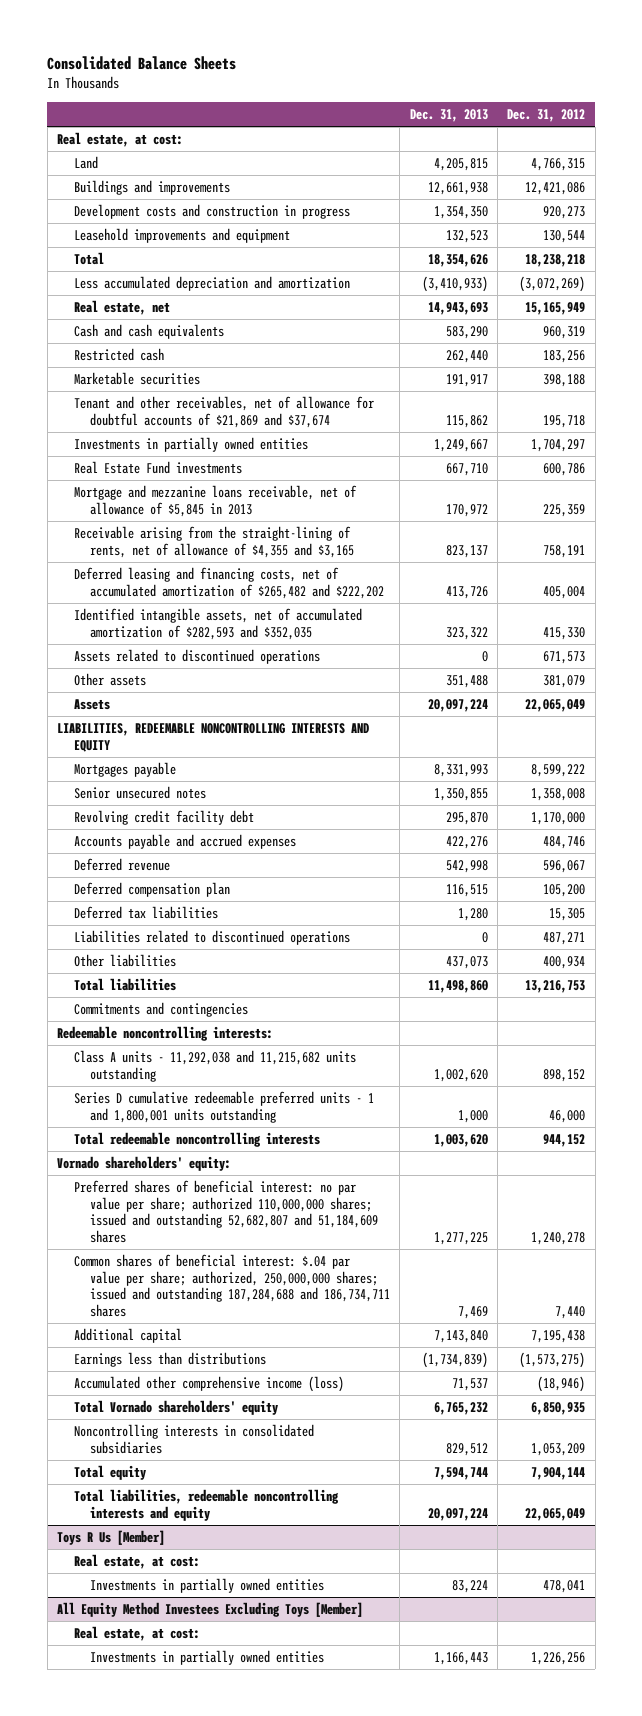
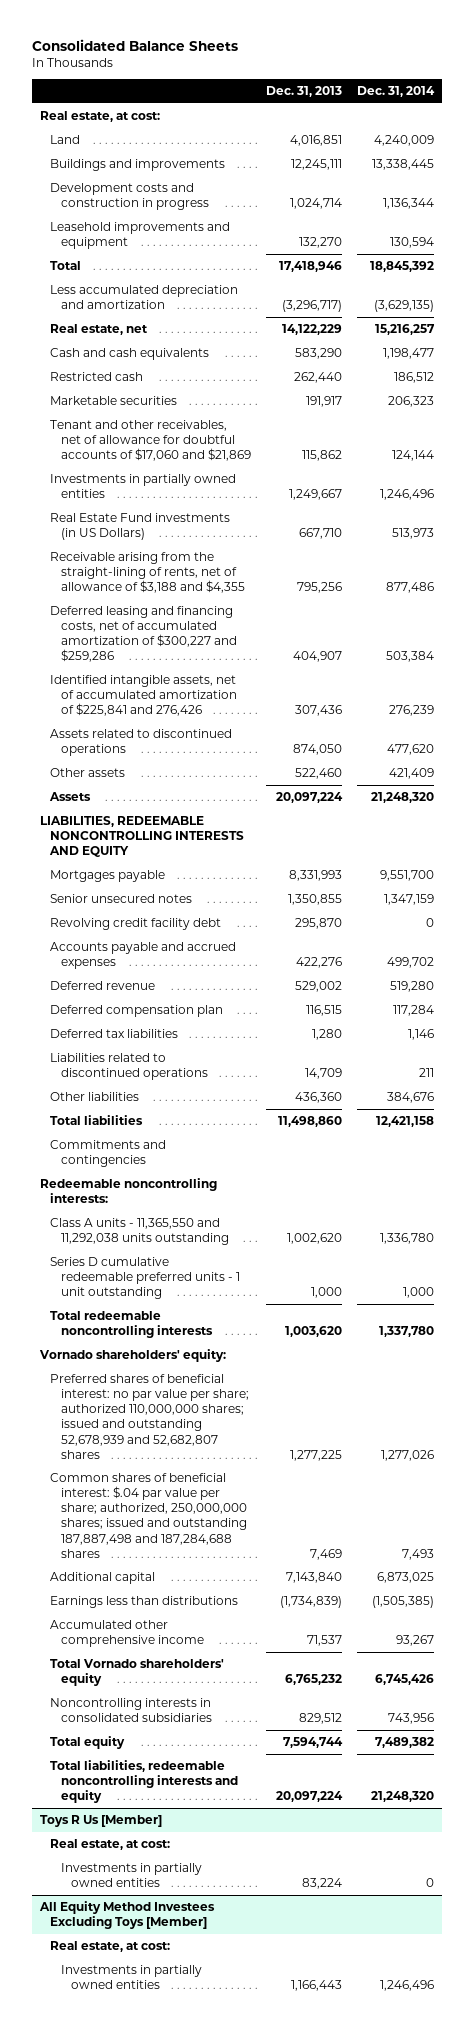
[507,108,586,122] Dec. 31, 2012 -> none
none -> [357,85,436,97] Dec. 31, 2014
[433,157,488,171] 4,205,815 -> [290,135,343,147] 4,016,851
[427,181,488,195] 12,661,938 -> [291,159,343,171] 12,245,111
[433,205,488,219] 1,354,350 -> [290,198,343,210] 1,024,714
[445,229,488,243] 132,523 -> [299,237,343,249] 132,270
[427,253,488,267] 18,354,626 -> [279,261,343,273] 17,418,946
[421,275,488,292] (3,410,933) -> [282,300,343,313] (3,296,717)
[427,301,488,315] 14,943,693 -> [282,324,343,336] 14,122,229
[73,395,374,428] Tenant and other receivables, net of allowance for doubtful accounts of $21,869 and $37,674 -> [50,420,251,462] Tenant and other receivables, net of allowance for doubtful accounts of $17,060 and $21,869
[73,484,357,517] Mortgage and mezzanine loans receivable, net of allowance of $5,845 in 2013 -> none
[73,460,242,474] Real Estate Fund investments -> [50,513,231,541] Real Estate Fund investments (in US Dollars)
[73,525,354,558] Receivable arising from the straight-lining of rents, net of allowance of $4,355 and $3,165 -> [50,552,245,594] Receivable arising from the straight-lining of rents, net of allowance of $3,188 and $4,355
[445,544,488,558] 823,137 -> [297,582,343,594] 795,256
[73,566,384,599] Deferred leasing and financing costs, net of accumulated amortization of $265,482 and $222,202 -> [50,606,237,663] Deferred leasing and financing costs, net of accumulated amortization of $300,227 and $259,286
[445,585,488,599] 413,726 -> [293,651,343,663] 404,907
[73,607,362,640] Identified intangible assets, net of accumulated amortization of $282,593 and $352,035 -> [50,675,237,717] Identified intangible assets, net of accumulated amortization of $225,841 and 276,426
[445,626,488,640] 323,322 -> [295,705,343,717] 307,436
[481,650,488,662] 0 -> [293,744,343,756] 874,050
[445,674,488,688] 351,488 -> [295,768,343,780] 522,460
[445,859,488,873] 542,998 -> [295,981,343,993] 529,002
[481,931,488,943] 0 -> [305,1068,343,1080] 14,709
[445,955,488,969] 437,073 -> [295,1092,343,1104] 436,360
[73,1049,356,1082] Class A units - 11,292,038 and 11,215,682 units outstanding -> [50,1218,229,1246] Class A units - 11,365,550 and 11,292,038 units outstanding
[73,1090,374,1123] Series D cumulative redeemable preferred units - 1 and 1,800,001 units outstanding -> [50,1257,240,1300] Series D cumulative redeemable preferred units - 1 unit outstanding
[73,1179,378,1244] Preferred shares of beneficial interest: no par value per share; authorized 110,000,000 shares; issued and outstanding 52,682,807 and 51,184,609 shares -> [50,1374,249,1459] Preferred shares of beneficial interest: no par value per share; authorized 110,000,000 shares; issued and outstanding 52,678,939 and 52,682,807 shares
[73,1253,390,1318] Common shares of beneficial interest: $.04 par value per share; authorized, 250,000,000 shares; issued and outstanding 187,284,688 and 186,734,711 shares -> [50,1473,247,1558] Common shares of beneficial interest: $.04 par value per share; authorized, 250,000,000 shares; issued and outstanding 187,887,498 and 187,284,688 shares
[73,1375,344,1392] Accumulated other comprehensive income (loss) -> [50,1620,204,1648] Accumulated other comprehensive income

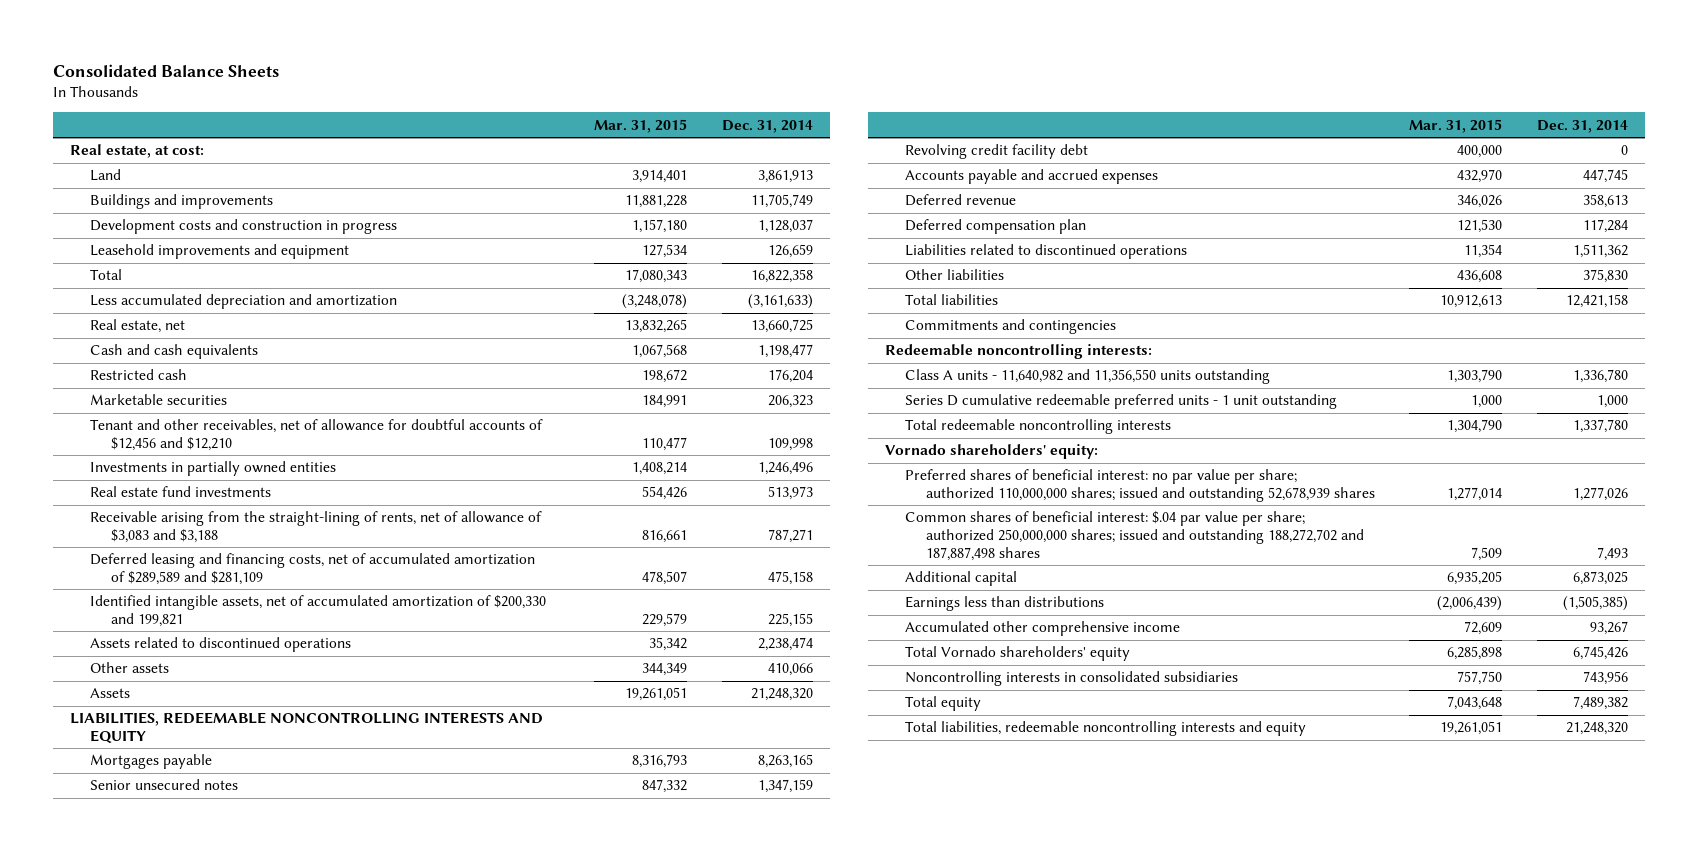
[266,85,343,97] Dec. 31, 2013 -> none
none -> [594,118,688,133] Mar. 31, 2015
[374,135,435,147] 4,240,009 -> [757,170,813,184] 3,861,913
[372,159,435,171] 13,338,445 -> [750,194,813,209] 11,705,749
[383,198,435,210] 1,136,344 -> [757,219,813,234] 1,128,037
[390,237,435,249] 130,594 -> [767,244,813,259] 126,659
[370,261,435,273] 18,845,392 -> [750,269,813,284] 16,822,358
[374,300,435,313] (3,629,135) -> [747,294,813,310] (3,161,633)
[375,324,436,336] 15,216,257 -> [750,319,813,334] 13,660,725
[394,372,435,384] 186,512 -> [767,369,813,384] 176,204
[50,420,251,462] Tenant and other receivables, net of allowance for doubtful accounts of $17,060 and $21,869 -> [90,419,544,451] Tenant and other receivables, net of allowance for doubtful accounts of $12,456 and $12,210
[392,450,435,462] 124,144 -> [767,437,813,451] 109,998
[50,513,231,541] Real Estate Fund investments (in US Dollars) -> [90,486,272,498] Real estate fund investments
[50,552,245,594] Receivable arising from the straight-lining of rents, net of allowance of $3,188 and $4,355 -> [90,511,543,543] Receivable arising from the straight-lining of rents, net of allowance of $3,083 and $3,188
[386,582,435,594] 877,486 -> [767,528,813,543] 787,271
[50,606,237,663] Deferred leasing and financing costs, net of accumulated amortization of $300,227 and $259,286 -> [90,553,536,585] Deferred leasing and financing costs, net of accumulated amortization of $289,589 and $281,109
[386,651,435,663] 503,384 -> [767,570,813,585] 475,158
[50,675,237,717] Identified intangible assets, net of accumulated amortization of $225,841 and 276,426 -> [90,595,547,627] Identified intangible assets, net of accumulated amortization of $200,330 and 199,821
[389,705,435,717] 276,239 -> [767,612,813,627] 225,155
[387,744,435,756] 477,620 -> [757,637,813,652] 2,238,474
[389,768,435,780] 421,409 -> [767,663,813,677] 410,066
[380,870,435,882] 9,551,700 -> [757,754,813,769] 8,263,165
[387,957,435,969] 499,702 -> [1582,169,1628,184] 447,745
[390,981,435,993] 519,280 -> [1582,194,1628,209] 358,613
[50,1029,179,1039] Deferred tax liabilities -> none
[419,1068,435,1078] 211 -> [1572,244,1628,259] 1,511,362
[387,1092,435,1104] 384,676 -> [1582,269,1628,284] 375,830
[50,1218,229,1246] Class A units - 11,365,550 and 11,292,038 units outstanding -> [905,369,1271,385] Class A units - 11,640,982 and 11,356,550 units outstanding
[50,1374,249,1459] Preferred shares of beneficial interest: no par value per share; authorized 110,000,000 shares; issued and outstanding 52,678,939 and 52,682,807 shares -> [905,469,1375,502] Preferred shares of beneficial interest: no par value per share; authorized 110,000,000 shares; issued and outstanding 52,678,939 shares
[50,1473,247,1558] Common shares of beneficial interest: $.04 par value per share; authorized, 250,000,000 shares; issued and outstanding 187,887,498 and 187,284,688 shares -> [905,511,1364,561] Common shares of beneficial interest: $.04 par value per share; authorized 250,000,000 shares; issued and outstanding 188,272,702 and 187,887,498 shares
[39,1815,162,1828] Toys R Us [Member] -> none
[50,1839,171,1851] Real estate, at cost: -> none
[60,1863,202,1888] Investments in partially owned entities -> none
[38,1901,215,1930] All Equity Method Investees Excluding Toys [Member] -> none
[50,1941,171,1953] Real estate, at cost: -> none
[60,1965,202,1990] Investments in partially owned entities -> none

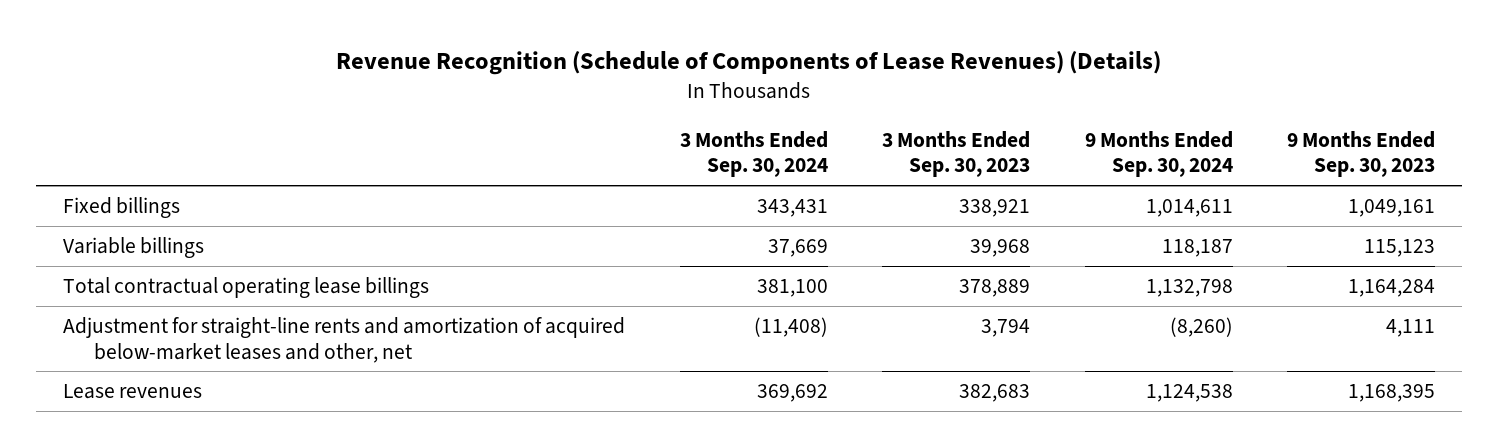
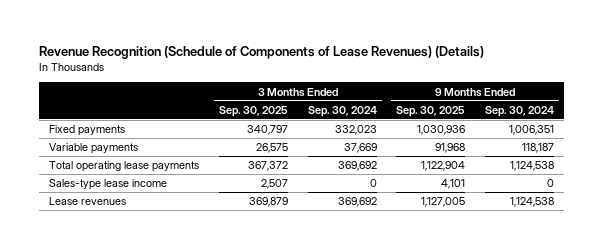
[882,130,1031,178] 3 Months Ended Sep. 30, 2023 -> none
[1286,130,1435,178] 9 Months Ended Sep. 30, 2023 -> none
none -> [218,105,288,117] Sep. 30, 2025
none -> [396,105,466,117] Sep. 30, 2025
[63,317,626,363] Adjustment for straight-line rents and amortization of acquired below-market leases and other, net -> none
[63,197,181,219] Fixed billings -> [48,125,125,137] Fixed payments
[756,199,828,218] 343,431 -> [334,125,377,136] 332,023
[1145,199,1233,218] 1,014,611 -> [509,125,555,136] 1,006,351
[63,237,205,259] Variable billings -> [48,143,138,155] Variable payments
[63,277,430,299] Total contractual operating lease billings -> [48,161,199,173] Total operating lease payments
[756,279,828,298] 381,100 -> [337,161,377,172] 369,692
[1145,279,1233,298] 1,132,798 -> [510,161,555,172] 1,124,538
none -> [48,179,167,191] Sales-type lease income

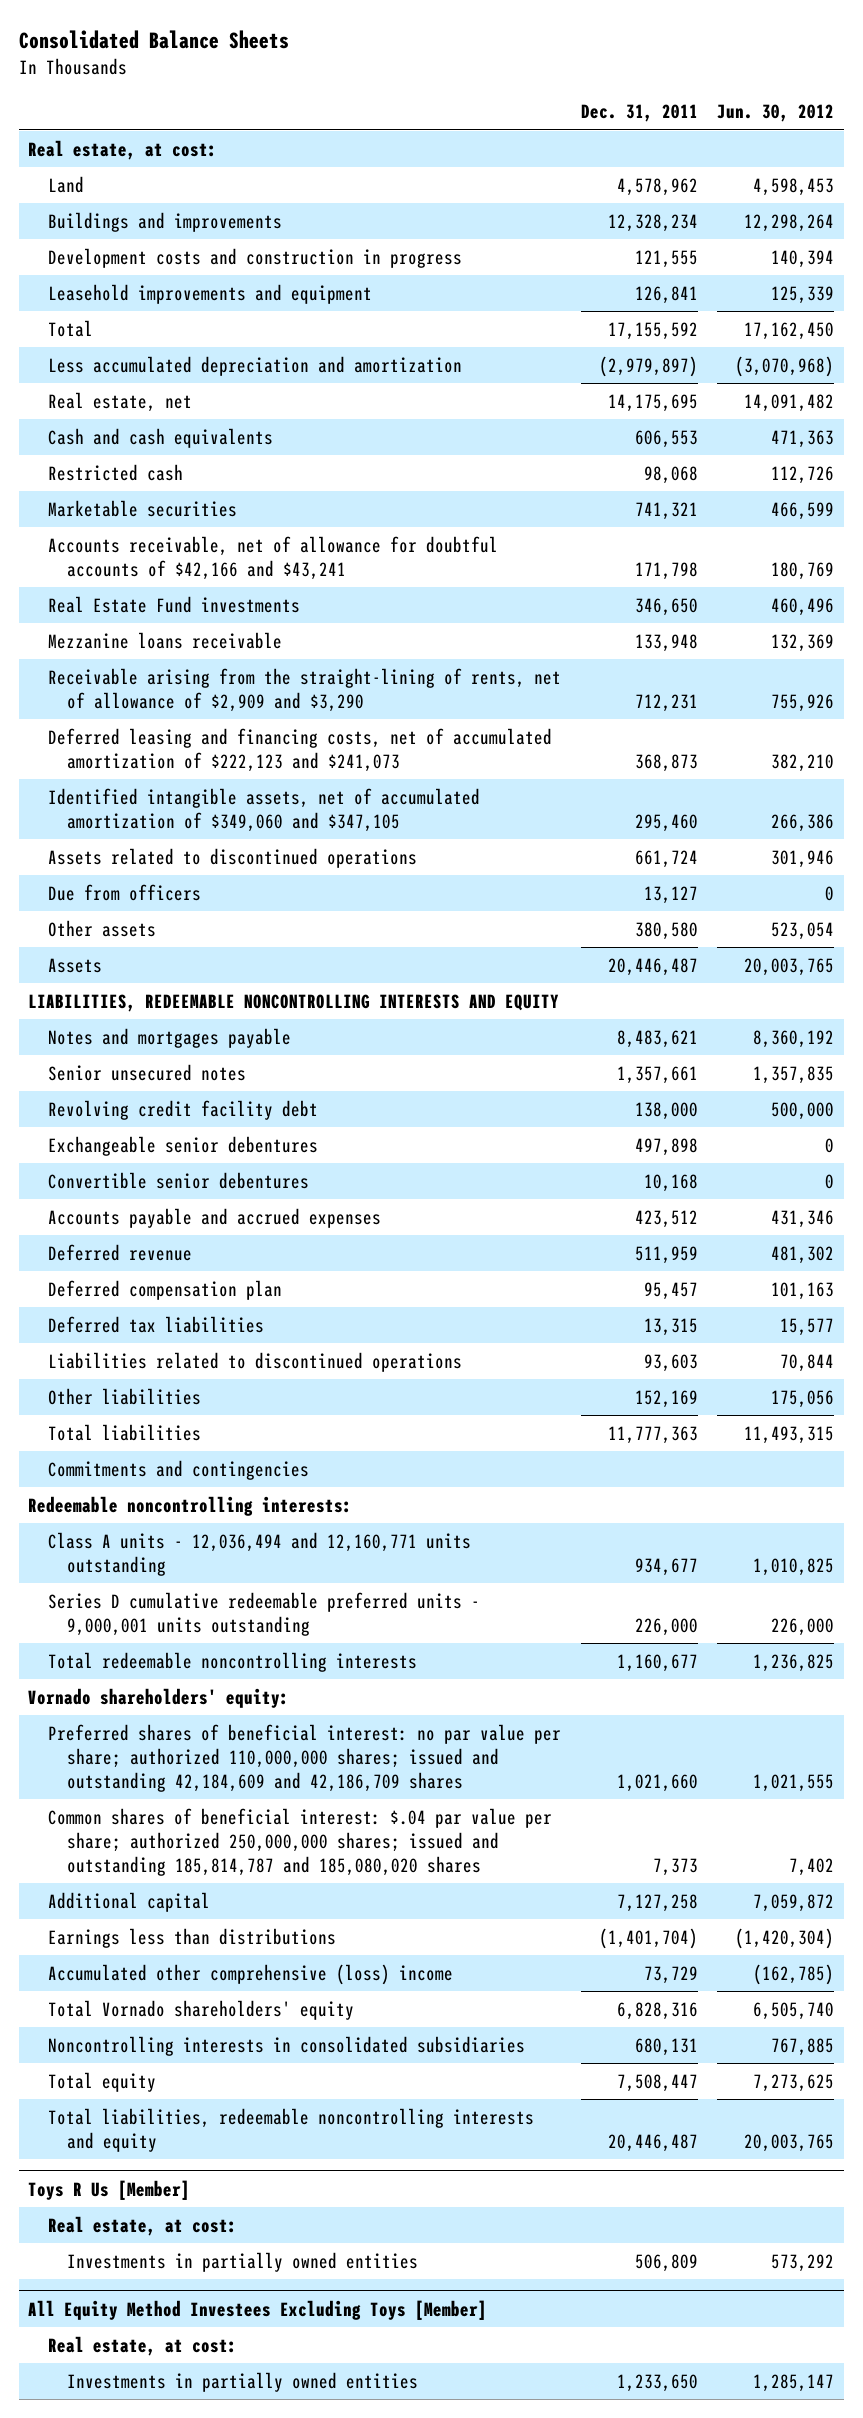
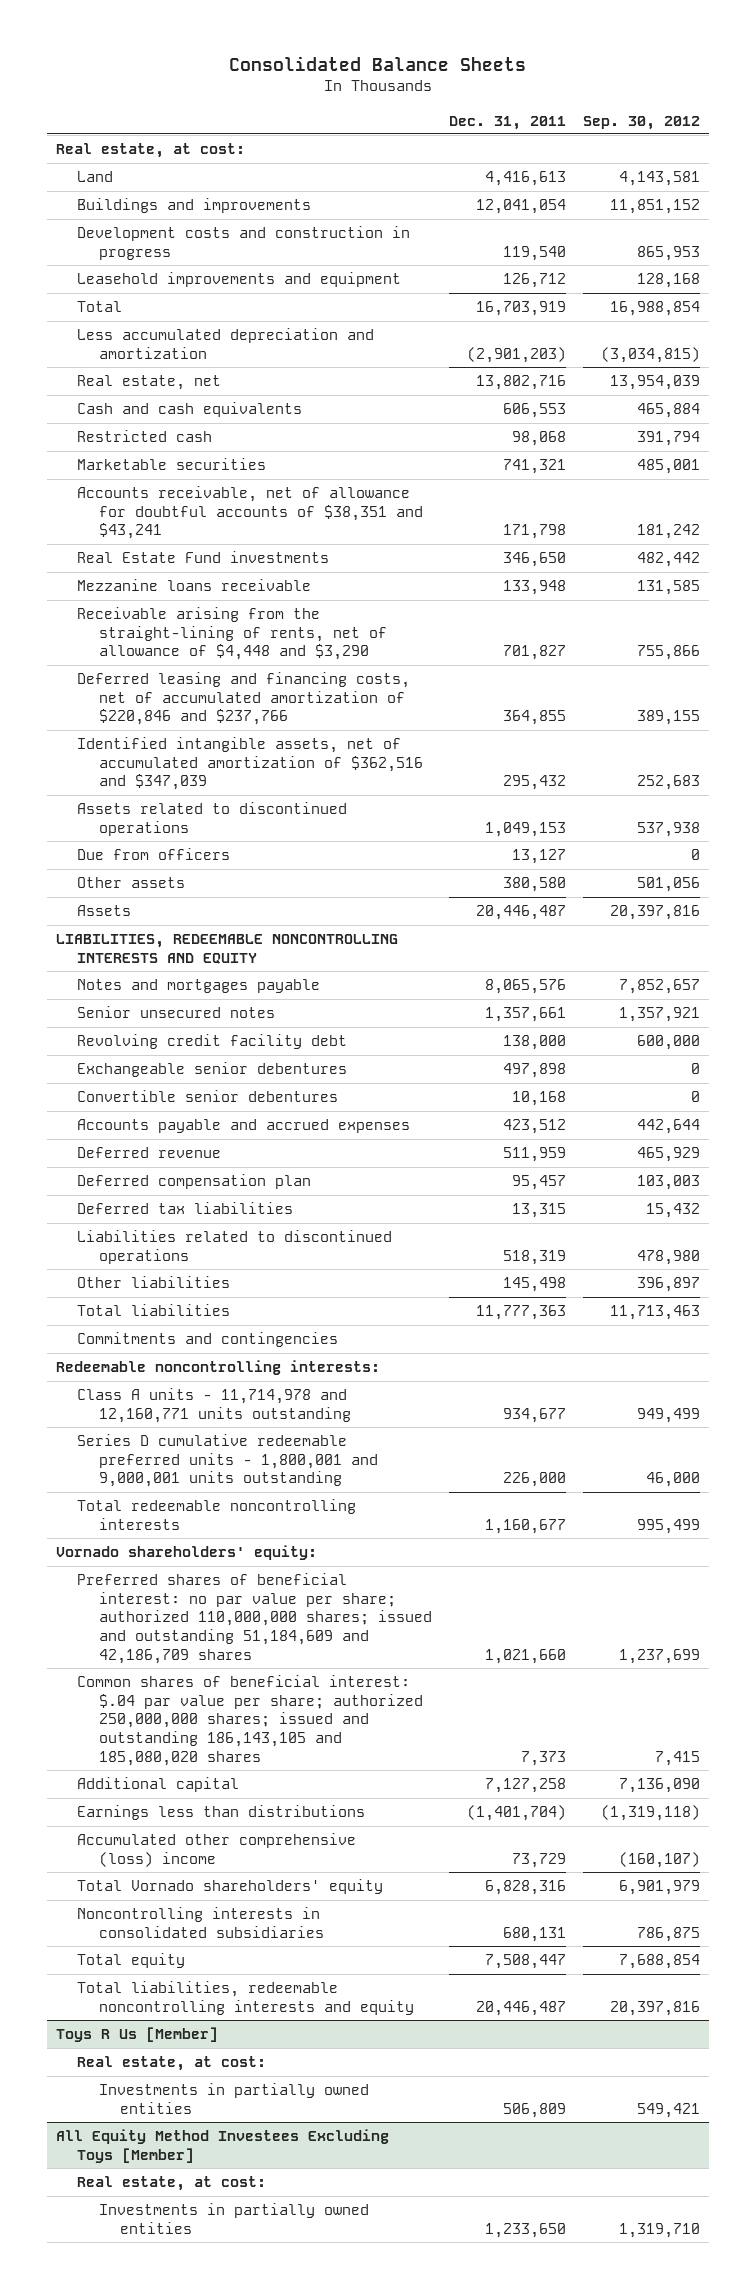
[717,104,835,123] Jun. 30, 2012 -> none
none -> [583,115,701,130] Sep. 30, 2012
[616,177,698,196] 4,578,962 -> [485,171,567,187] 4,416,613
[607,213,698,232] 12,328,234 -> [476,199,567,215] 12,041,054
[634,249,698,268] 121,555 -> [503,245,567,261] 119,540
[634,285,698,304] 126,841 -> [503,273,567,289] 126,712
[607,321,698,340] 17,155,592 -> [476,301,567,317] 16,703,919
[598,355,698,377] (2,979,897) -> [467,346,567,363] (2,901,203)
[607,393,698,412] 14,175,695 -> [476,375,567,391] 13,802,716
[47,535,498,580] Accounts receivable, net of allowance for doubtful accounts of $42,166 and $43,241 -> [77,486,423,540] Accounts receivable, net of allowance for doubtful accounts of $38,351 and $43,241
[47,667,561,712] Receivable arising from the straight-lining of rents, net of allowance of $2,909 and $3,290 -> [77,607,387,661] Receivable arising from the straight-lining of rents, net of allowance of $4,448 and $3,290
[634,693,698,712] 712,231 -> [503,645,567,661] 701,827
[47,727,552,772] Deferred leasing and financing costs, net of accumulated amortization of $222,123 and $241,073 -> [77,672,411,726] Deferred leasing and financing costs, net of accumulated amortization of $220,846 and $237,766
[634,753,698,772] 368,873 -> [503,710,567,726] 364,855
[47,787,480,832] Identified intangible assets, net of accumulated amortization of $349,060 and $347,105 -> [77,737,423,791] Identified intangible assets, net of accumulated amortization of $362,516 and $347,039
[634,813,698,832] 295,460 -> [503,775,567,791] 295,432
[634,849,698,868] 661,724 -> [485,821,567,837] 1,049,153
[616,1029,698,1048] 8,483,621 -> [485,979,567,995] 8,065,576
[643,1353,698,1372] 93,603 -> [503,1249,567,1265] 518,319
[634,1389,698,1408] 152,169 -> [503,1277,567,1293] 145,498
[47,1531,471,1576] Class A units - 12,036,494 and 12,160,771 units outstanding -> [77,1388,351,1423] Class A units - 11,714,978 and 12,160,771 units outstanding
[47,1591,480,1636] Series D cumulative redeemable preferred units - 9,000,001 units outstanding -> [77,1434,378,1488] Series D cumulative redeemable preferred units - 1,800,001 and 9,000,001 units outstanding
[47,1723,561,1792] Preferred shares of beneficial interest: no par value per share; authorized 110,000,000 shares; issued and outstanding 42,184,609 and 42,186,709 shares -> [77,1573,432,1664] Preferred shares of beneficial interest: no par value per share; authorized 110,000,000 shares; issued and outstanding 51,184,609 and 42,186,709 shares
[47,1807,552,1876] Common shares of beneficial interest: $.04 par value per share; authorized 250,000,000 shares; issued and outstanding 185,814,787 and 185,080,020 shares -> [77,1675,423,1766] Common shares of beneficial interest: $.04 par value per share; authorized 250,000,000 shares; issued and outstanding 186,143,105 and 185,080,020 shares

